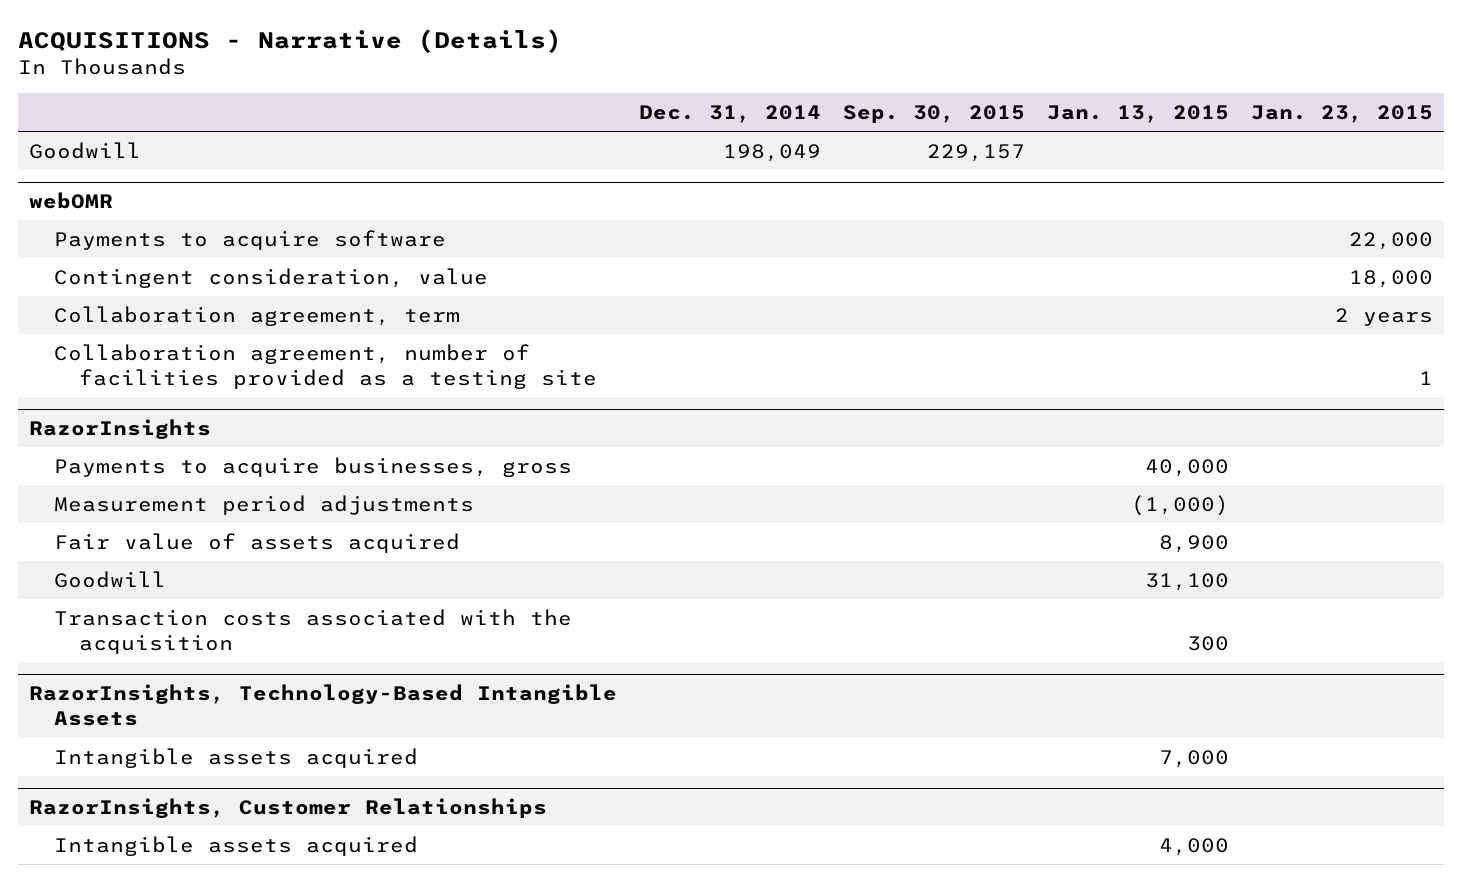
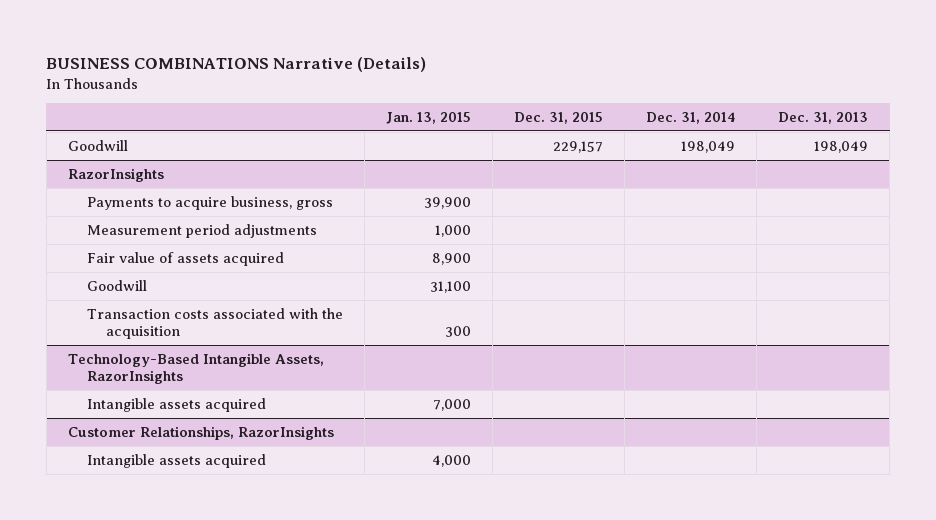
[17,28,562,53] ACQUISITIONS - Narrative (Details) -> [46,56,427,72] BUSINESS COMBINATIONS Narrative (Details)
[842,104,1025,123] Sep. 30, 2015 -> none
[1251,104,1434,123] Jan. 23, 2015 -> none
none -> [514,111,604,124] Dec. 31, 2015
none -> [778,111,869,124] Dec. 31, 2013
[28,192,113,210] webOMR -> none
[53,229,446,250] Payments to acquire software -> none
[53,267,488,288] Contingent consideration, value -> none
[53,305,460,326] Collaboration agreement, term -> none
[53,343,597,389] Collaboration agreement, number of facilities provided as a testing site -> none
[53,456,572,477] Payments to acquire businesses, gross -> [86,195,333,210] Payments to acquire business, gross
[1144,458,1229,477] 40,000 -> [424,196,472,209] 39,900
[1130,494,1229,516] (1,000) -> [435,224,472,237] 1,000
[28,684,617,727] RazorInsights, Technology-Based Intangible Assets -> [67,352,324,385] Technology-Based Intangible Assets, RazorInsights
[28,798,547,819] RazorInsights, Customer Relationships -> [67,425,334,440] Customer Relationships, RazorInsights

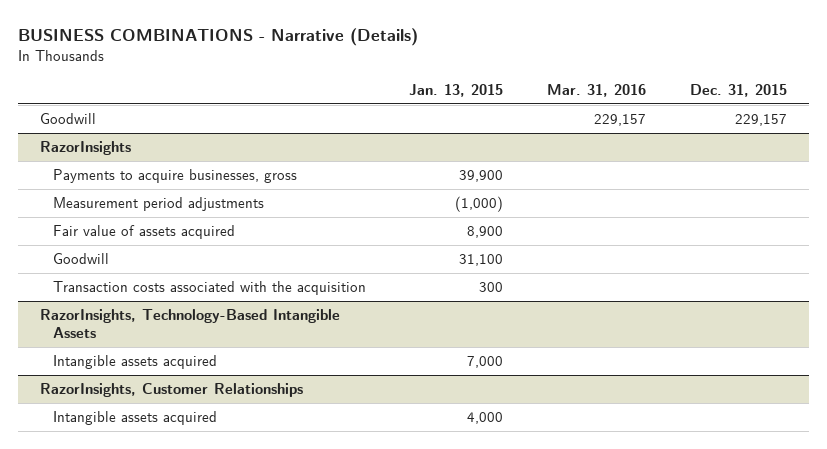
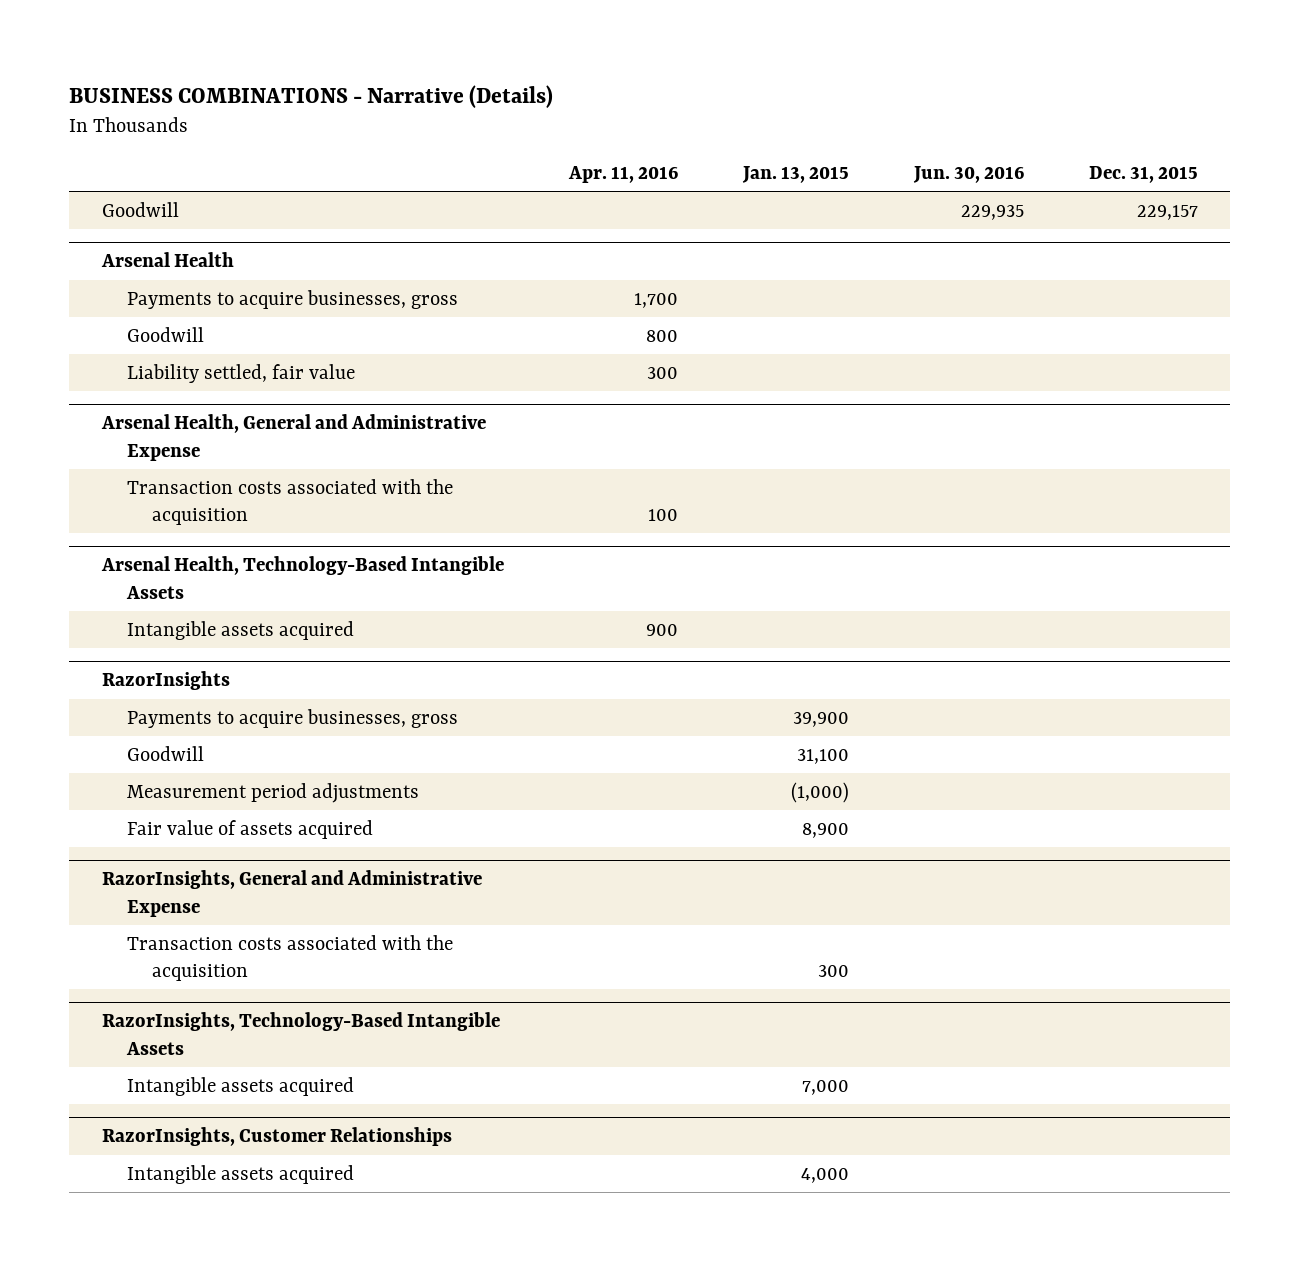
[547,83,647,97] Mar. 31, 2016 -> none
none -> [567,165,678,183] Apr. 11, 2016
none -> [912,165,1024,183] Jun. 30, 2016
none -> [100,252,234,268] Arsenal Health
none -> [126,289,458,309] Payments to acquire businesses, gross
none -> [126,326,204,342] Goodwill
none -> [126,363,355,383] Liability settled, fair value
none -> [100,414,486,461] Arsenal Health, General and Administrative Expense
none -> [126,478,453,525] Transaction costs associated with the acquisition
none -> [100,556,504,599] Arsenal Health, Technology-Based Intangible Assets
none -> [126,620,354,640] Intangible assets acquired
[52,253,109,265] Goodwill -> [126,745,204,761] Goodwill
[52,281,366,296] Transaction costs associated with the acquisition -> none
none -> [101,870,482,917] RazorInsights, General and Administrative Expense
none -> [126,934,453,981] Transaction costs associated with the acquisition

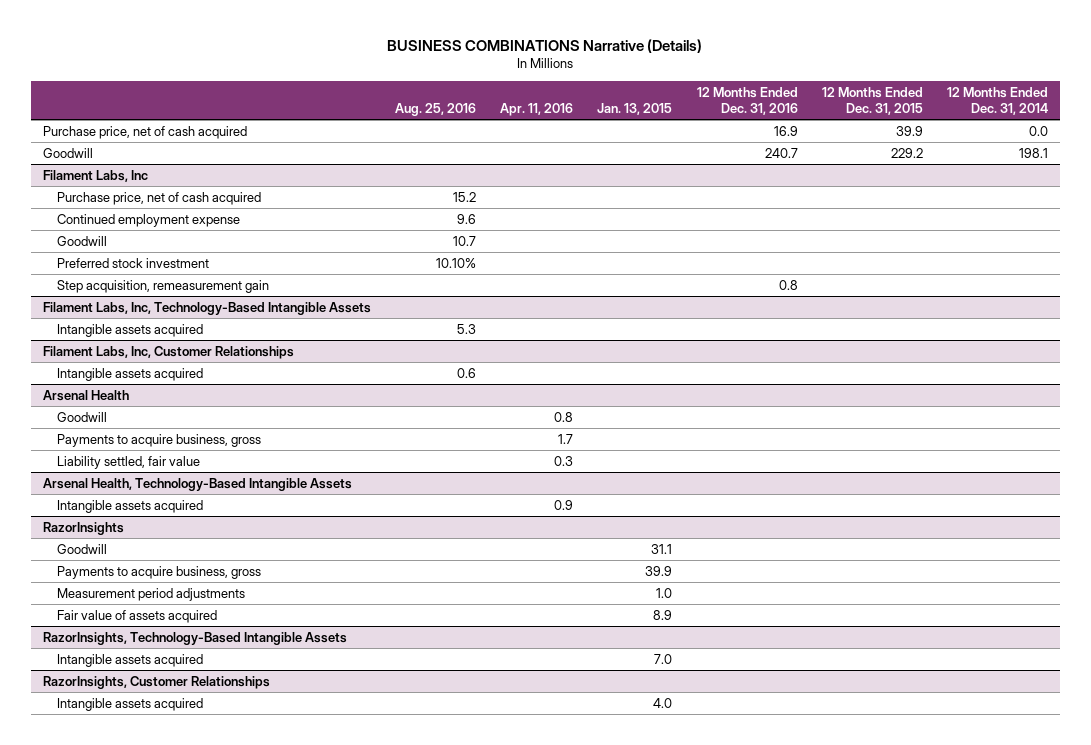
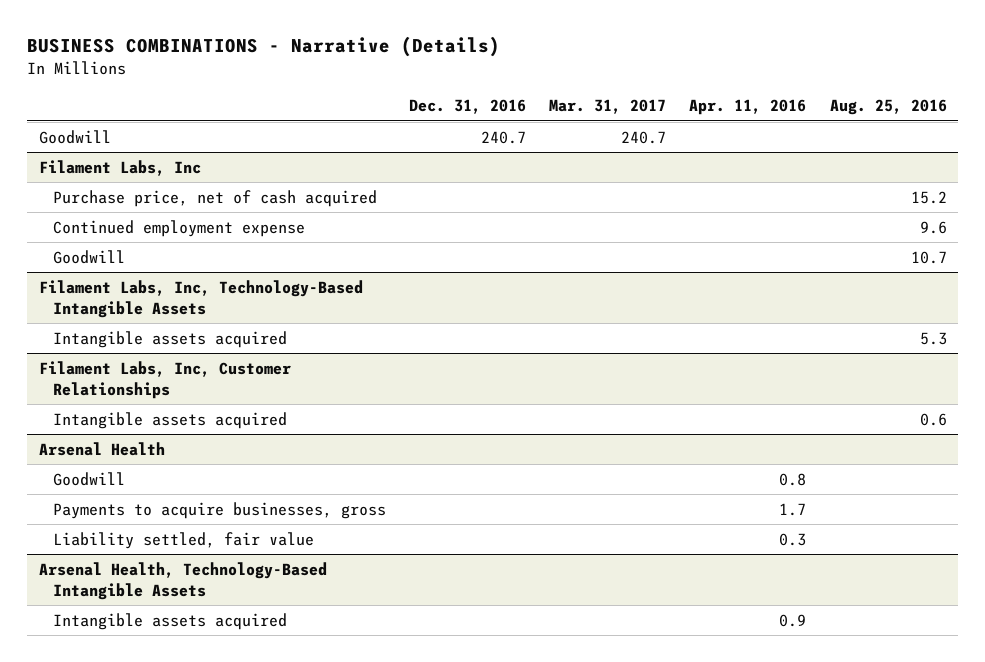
[387,38,703,53] BUSINESS COMBINATIONS Narrative (Details) -> [27,36,501,58] BUSINESS COMBINATIONS - Narrative (Details)
[597,102,673,115] Jan. 13, 2015 -> none
[696,87,798,115] 12 Months Ended Dec. 31, 2016 -> none
[821,87,923,115] 12 Months Ended Dec. 31, 2015 -> none
[947,87,1049,115] 12 Months Ended Dec. 31, 2014 -> none
none -> [408,98,526,114] Dec. 31, 2016
none -> [549,98,667,114] Mar. 31, 2017
[42,125,247,139] Purchase price, net of cash acquired -> none
[56,257,209,268] Preferred stock investment -> none
[56,279,269,293] Step acquisition, remeasurement gain -> none
[56,433,261,447] Payments to acquire business, gross -> [52,501,386,519] Payments to acquire businesses, gross
[42,521,124,535] RazorInsights -> none
[56,543,107,554] Goodwill -> none
[56,565,261,579] Payments to acquire business, gross -> none
[56,587,245,601] Measurement period adjustments -> none
[56,609,217,623] Fair value of assets acquired -> none
[42,631,347,645] RazorInsights, Technology-Based Intangible Assets -> none
[56,653,203,667] Intangible assets acquired -> none
[42,675,270,689] RazorInsights, Customer Relationships -> none
[56,697,203,711] Intangible assets acquired -> none

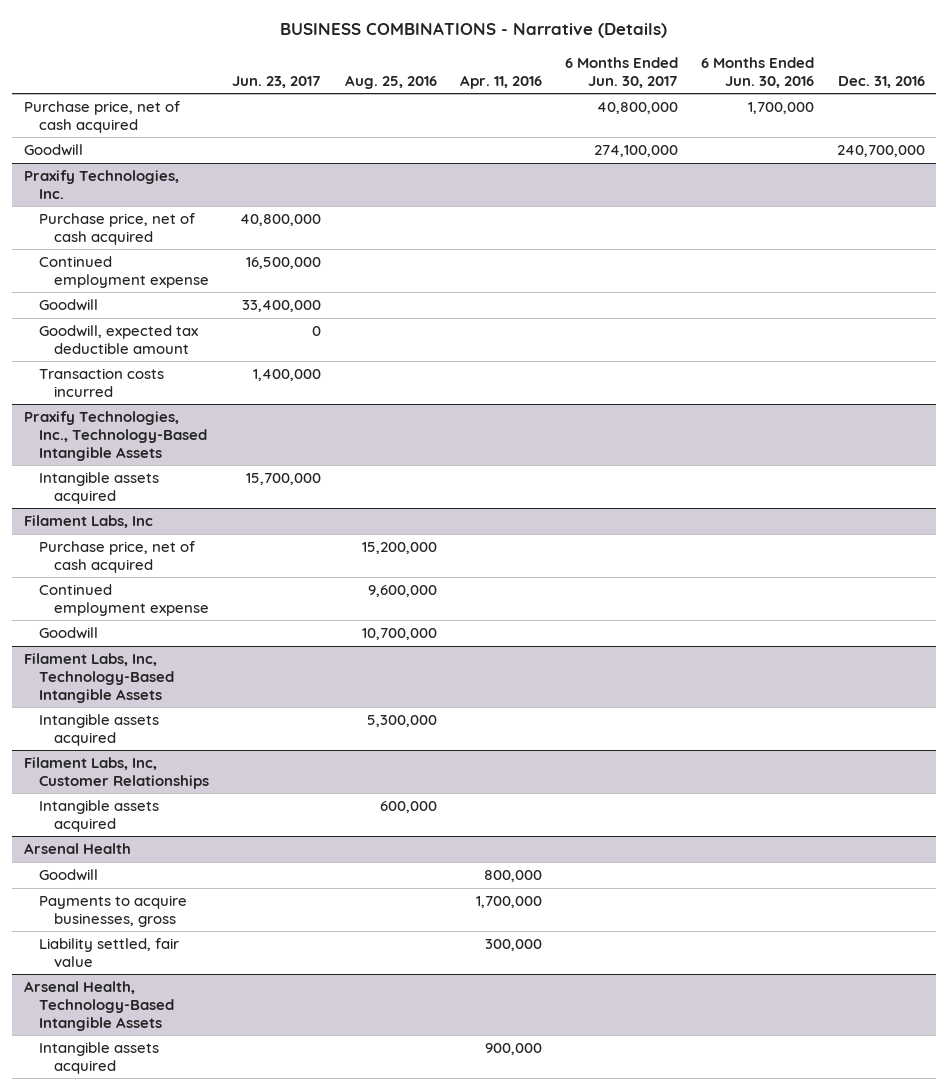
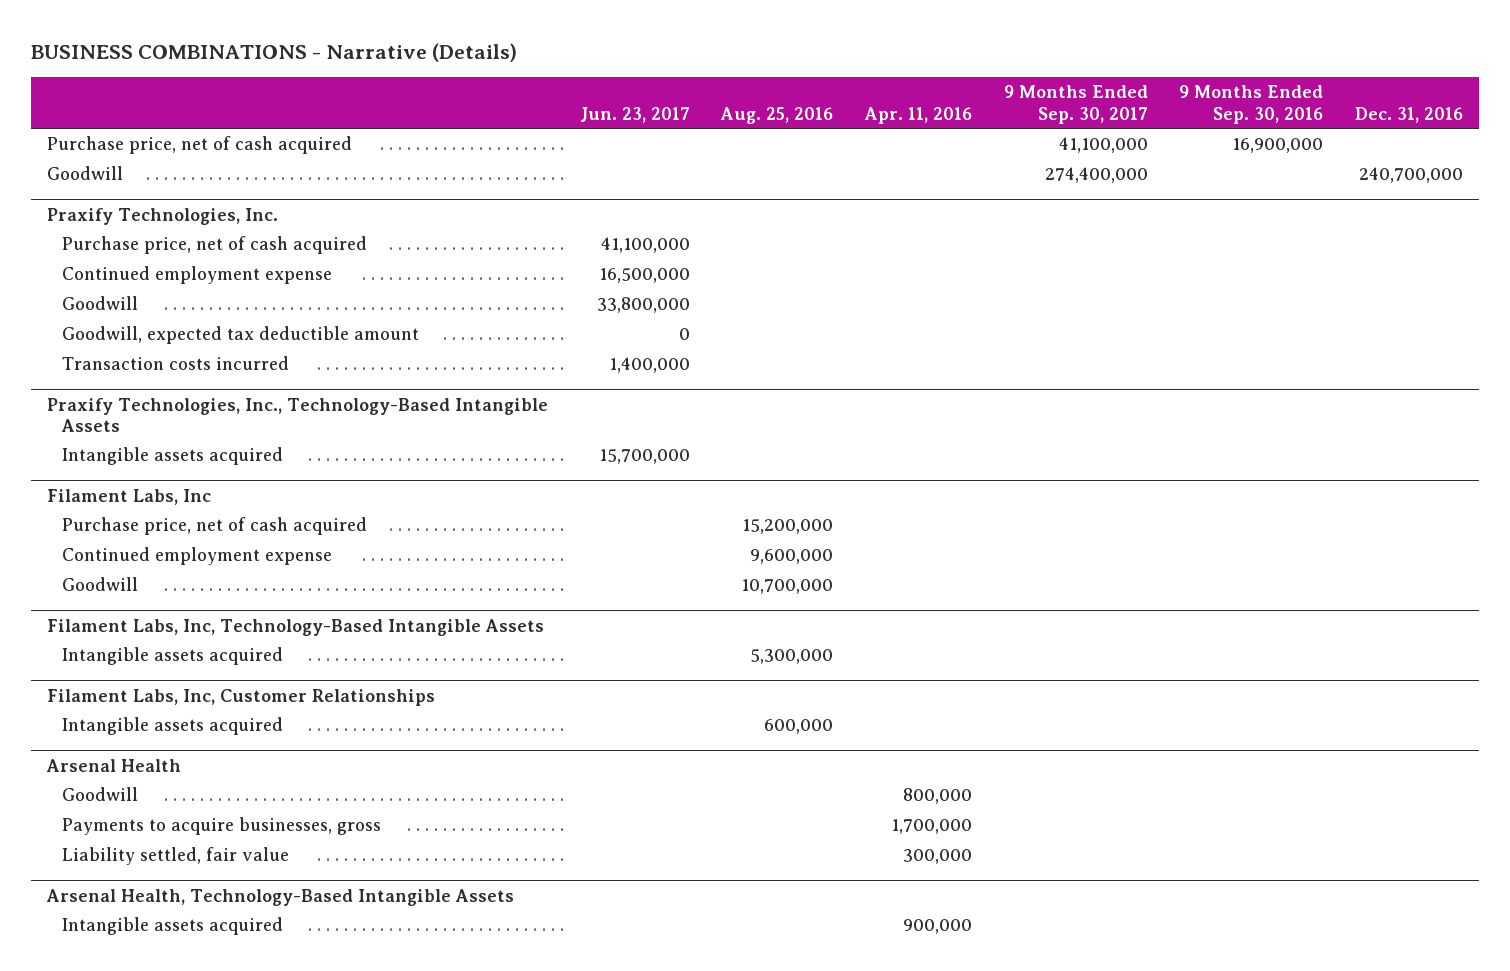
[564,57,678,88] 6 Months Ended Jun. 30, 2017 -> none
[700,57,814,88] 6 Months Ended Jun. 30, 2016 -> none
none -> [1003,85,1148,124] 9 Months Ended Sep. 30, 2017
none -> [1179,85,1324,124] 9 Months Ended Sep. 30, 2016
[240,214,322,227] 40,800,000 -> [600,237,690,254] 41,100,000
[242,300,322,313] 33,400,000 -> [596,297,690,314] 33,800,000

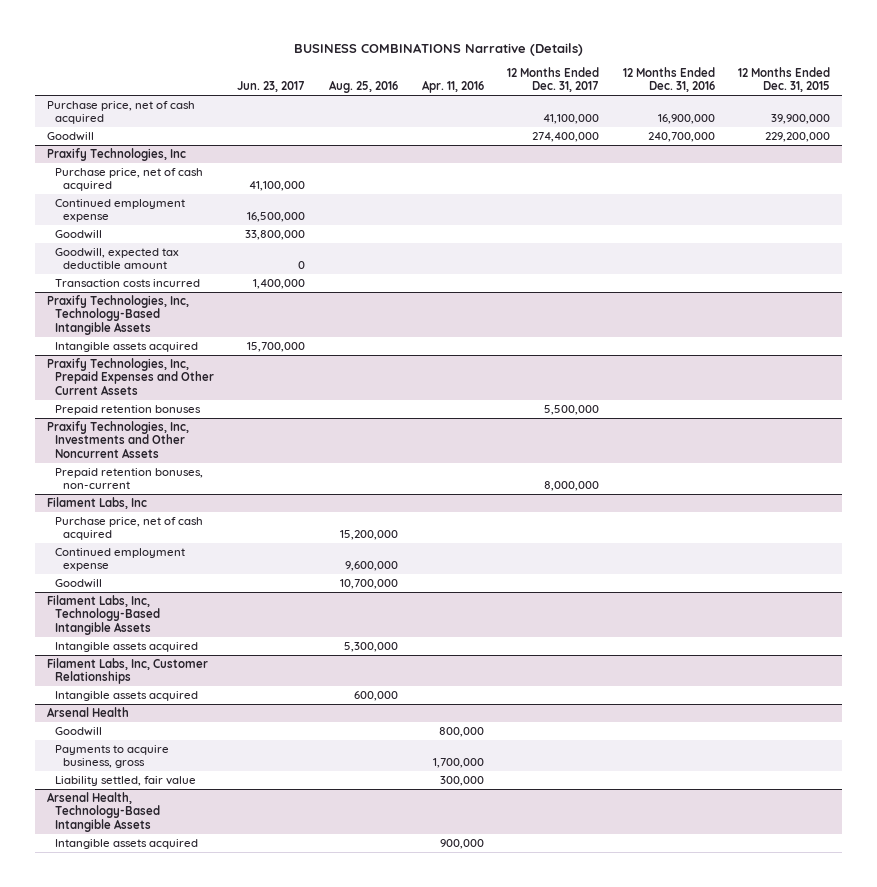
[31,43,518,63] BUSINESS COMBINATIONS - Narrative (Details) -> [293,42,583,56] BUSINESS COMBINATIONS Narrative (Details)
[1003,85,1148,124] 9 Months Ended Sep. 30, 2017 -> none
[1179,85,1324,124] 9 Months Ended Sep. 30, 2016 -> none
[1354,106,1463,123] Dec. 31, 2016 -> none
none -> [507,66,600,93] 12 Months Ended Dec. 31, 2017
none -> [622,66,715,93] 12 Months Ended Dec. 31, 2016
none -> [738,66,831,93] 12 Months Ended Dec. 31, 2015
[46,207,278,225] Praxify Technologies, Inc. -> [46,147,186,161] Praxify Technologies, Inc
[46,397,548,432] Praxify Technologies, Inc., Technology-Based Intangible Assets -> [46,294,189,335] Praxify Technologies, Inc, Technology-Based Intangible Assets
none -> [46,357,214,395] Praxify Technologies, Inc, Prepaid Expenses and Other Current Assets
none -> [54,404,201,415] Prepaid retention bonuses
none -> [46,420,189,458] Praxify Technologies, Inc, Investments and Other Noncurrent Assets
none -> [54,467,203,490] Prepaid retention bonuses, non-current
[62,817,382,836] Payments to acquire businesses, gross -> [54,744,169,769] Payments to acquire business, gross

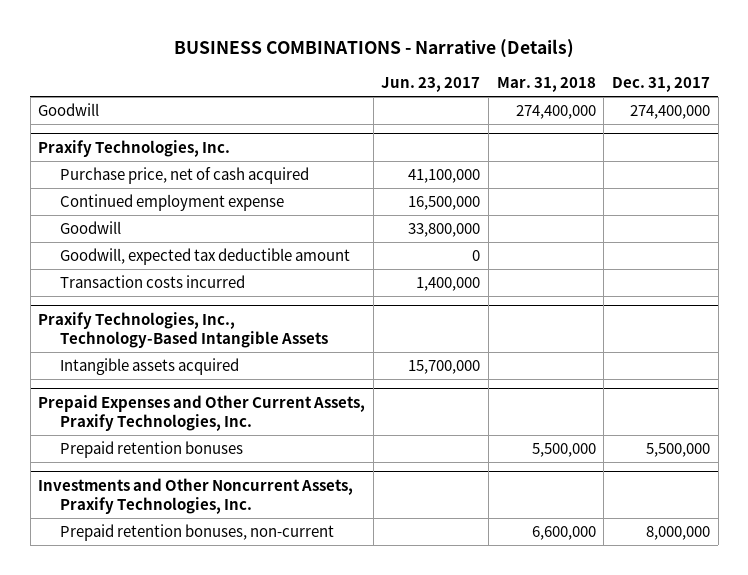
[293,42,583,56] BUSINESS COMBINATIONS Narrative (Details) -> [174,38,575,58] BUSINESS COMBINATIONS - Narrative (Details)
[329,80,399,94] Aug. 25, 2016 -> none
[421,80,484,94] Apr. 11, 2016 -> none
[507,66,600,93] 12 Months Ended Dec. 31, 2017 -> none
[622,66,715,93] 12 Months Ended Dec. 31, 2016 -> none
[738,66,831,93] 12 Months Ended Dec. 31, 2015 -> none
none -> [496,77,596,93] Mar. 31, 2018
none -> [612,77,711,93] Dec. 31, 2017
[46,100,195,125] Purchase price, net of cash acquired -> none
[46,147,186,161] Praxify Technologies, Inc -> [38,139,231,157] Praxify Technologies, Inc.
[46,294,189,335] Praxify Technologies, Inc, Technology-Based Intangible Assets -> [38,311,329,348] Praxify Technologies, Inc., Technology-Based Intangible Assets
[46,357,214,395] Praxify Technologies, Inc, Prepaid Expenses and Other Current Assets -> [38,394,366,431] Prepaid Expenses and Other Current Assets, Praxify Technologies, Inc.
[46,420,189,458] Praxify Technologies, Inc, Investments and Other Noncurrent Assets -> [38,477,354,514] Investments and Other Noncurrent Assets, Praxify Technologies, Inc.
[46,496,147,509] Filament Labs, Inc -> none
[54,516,203,541] Purchase price, net of cash acquired -> none
[54,547,185,572] Continued employment expense -> none
[54,578,102,588] Goodwill -> none
[46,594,160,635] Filament Labs, Inc, Technology-Based Intangible Assets -> none
[54,641,198,652] Intangible assets acquired -> none
[46,657,208,685] Filament Labs, Inc, Customer Relationships -> none
[54,690,198,701] Intangible assets acquired -> none
[46,706,129,717] Arsenal Health -> none
[54,726,102,736] Goodwill -> none
[54,744,169,769] Payments to acquire business, gross -> none
[54,775,196,786] Liability settled, fair value -> none
[46,791,160,832] Arsenal Health, Technology-Based Intangible Assets -> none
[54,838,198,849] Intangible assets acquired -> none

